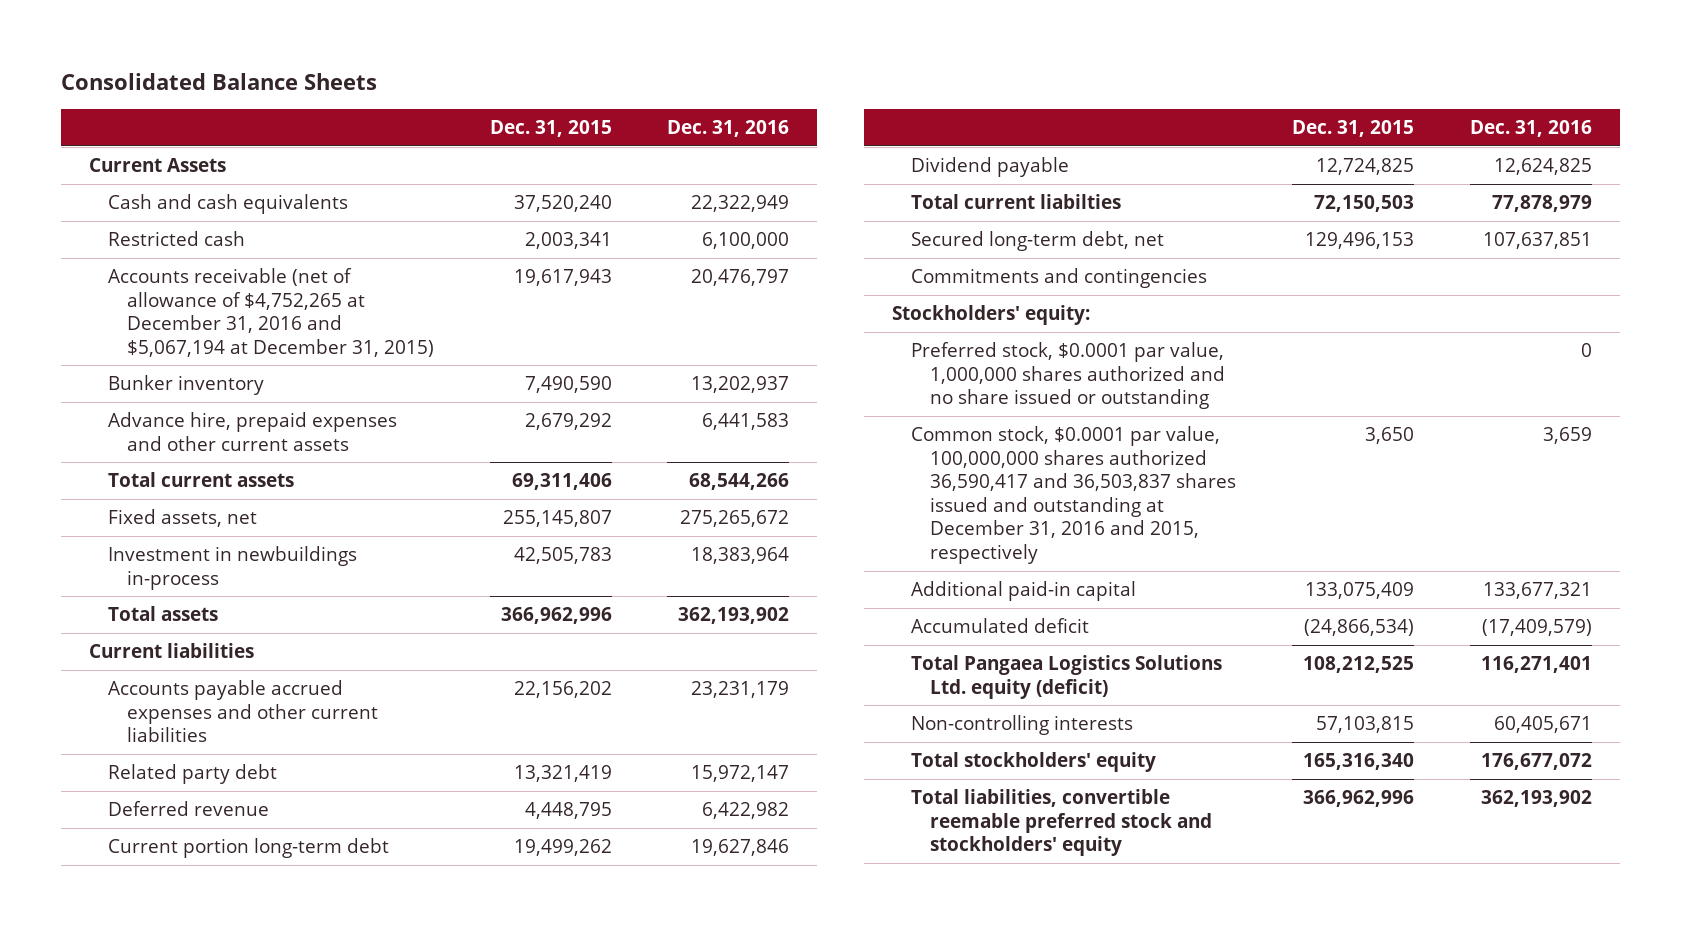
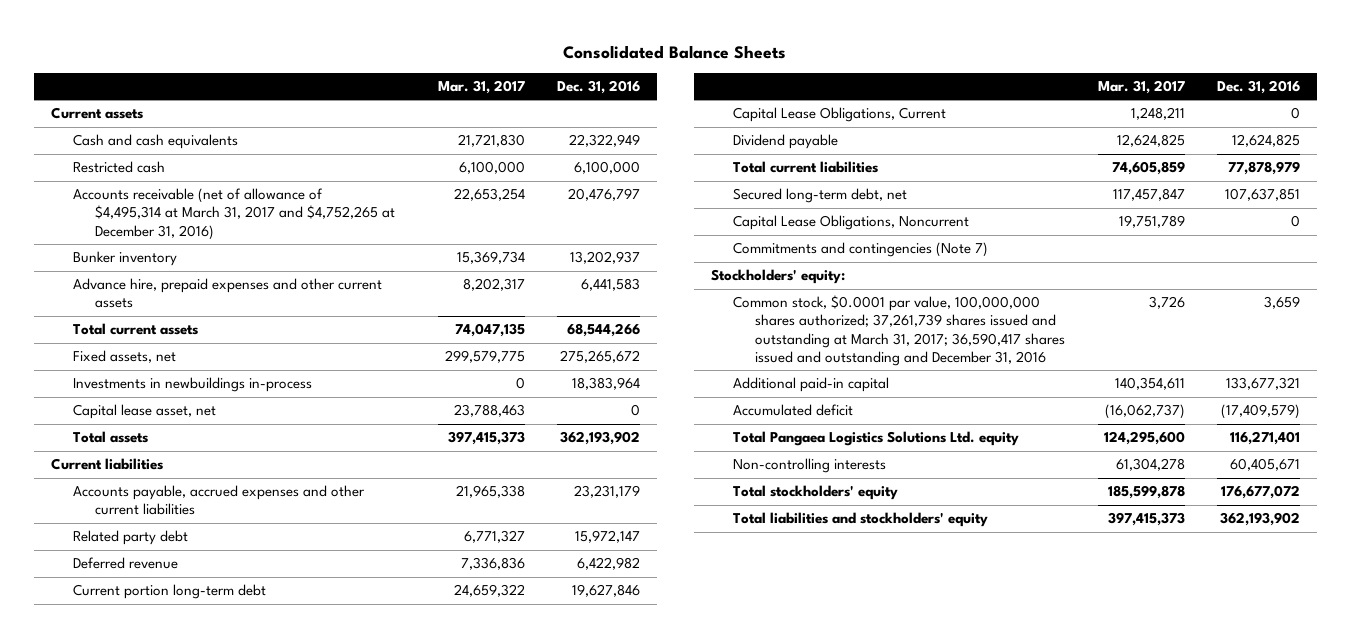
[489,119,612,137] Dec. 31, 2015 -> none
none -> [437,80,525,95] Mar. 31, 2017
[88,158,226,173] Current Assets -> [50,107,143,120] Current assets
[107,268,434,357] Accounts receivable (net of allowance of $4,752,265 at December 31, 2016 and $5,067,194 at December 31, 2015) -> [72,188,396,240] Accounts receivable (net of allowance of $4,495,314 at March 31, 2017 and $4,752,265 at December 31, 2016)
[107,546,357,590] Investment in newbuildings in-process -> [72,377,312,393] Investments in newbuildings in-process
none -> [72,404,216,420] Capital lease asset, net
[107,680,378,743] Accounts payable accrued expenses and other current liabilities -> [72,485,365,516] Accounts payable, accrued expenses and other current liabilities
none -> [732,107,946,123] Capital Lease Obligations, Current
[910,194,1121,210] Total current liabilties -> [732,161,878,174] Total current liabilities
none -> [732,215,969,231] Capital Lease Obligations, Noncurrent
[910,268,1207,289] Commitments and contingencies -> [732,242,988,258] Commitments and contingencies (Note 7)
[910,342,1225,410] Preferred stock, $0.0001 par value, 1,000,000 shares authorized and no share issued or outstanding -> none
[910,426,1236,564] Common stock, $0.0001 par value, 100,000,000 shares authorized 36,590,417 and 36,503,837 shares issued and outstanding at December 31, 2016 and 2015, respectively -> [732,295,1066,366] Common stock, $0.0001 par value, 100,000,000 shares authorized; 37,261,739 shares issued and outstanding at March 31, 2017; 36,590,417 shares issued and outstanding and December 31, 2016
[910,655,1222,699] Total Pangaea Logistics Solutions Ltd. equity (deficit) -> [732,431,1019,447] Total Pangaea Logistics Solutions Ltd. equity
[910,789,1212,857] Total liabilities, convertible reemable preferred stock and stockholders' equity -> [732,512,988,528] Total liabilities and stockholders' equity

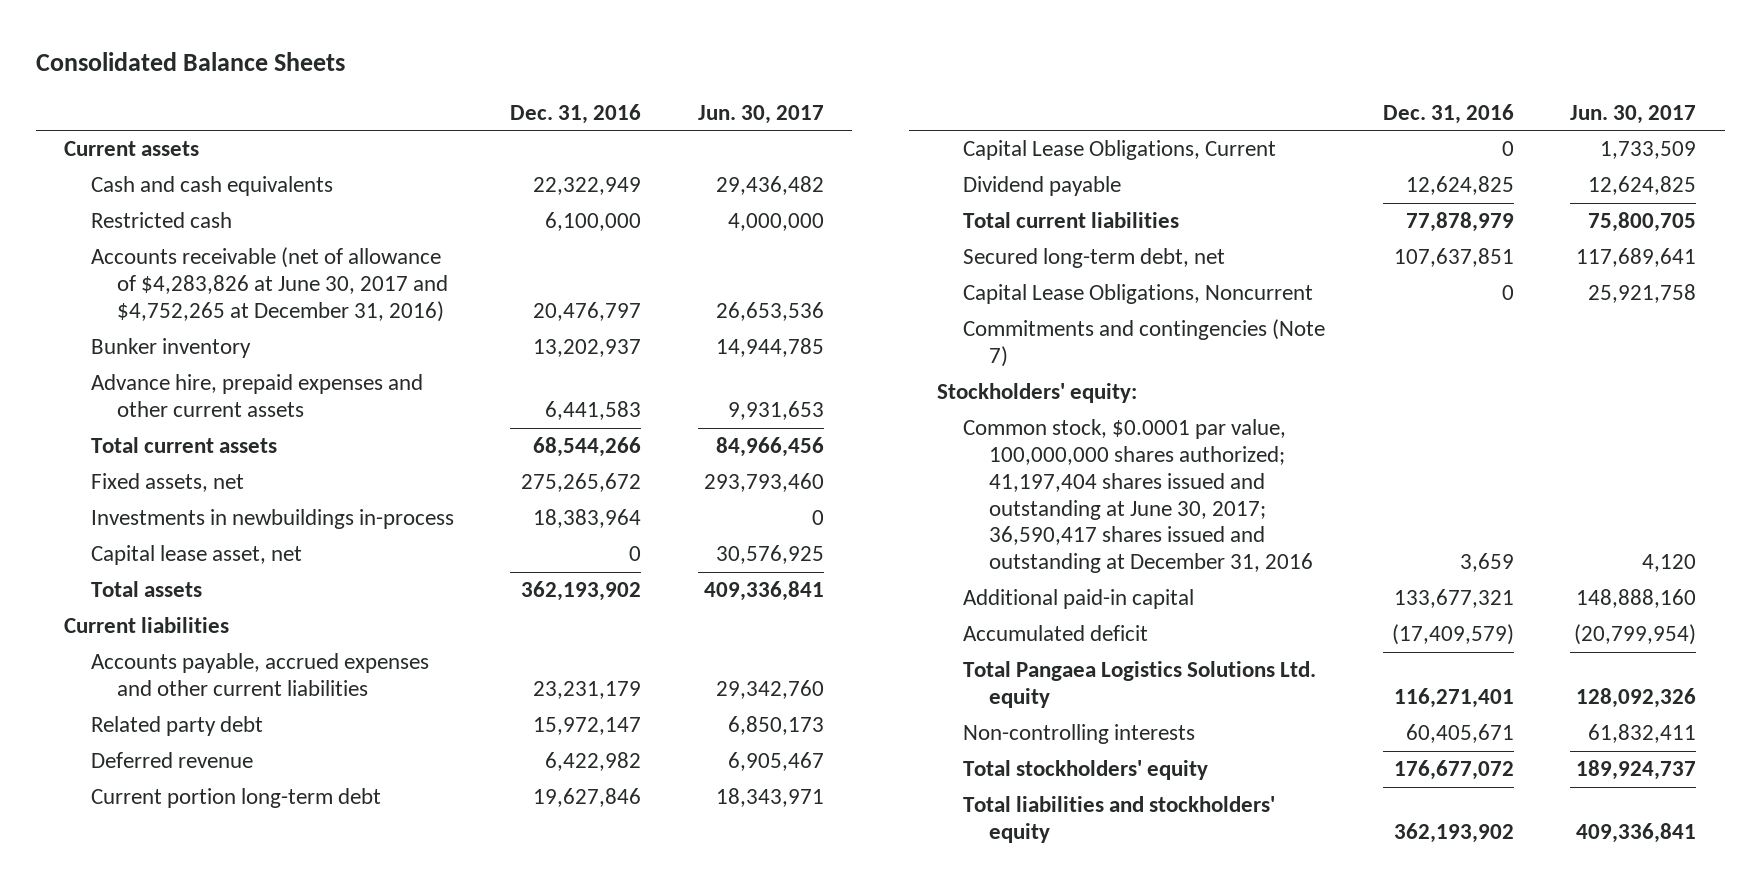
[437,80,525,95] Mar. 31, 2017 -> none
none -> [697,104,824,124] Jun. 30, 2017
[72,188,396,240] Accounts receivable (net of allowance of $4,495,314 at March 31, 2017 and $4,752,265 at December 31, 2016) -> [90,247,448,322] Accounts receivable (net of allowance of $4,283,826 at June 30, 2017 and $4,752,265 at December 31, 2016)
[732,295,1066,366] Common stock, $0.0001 par value, 100,000,000 shares authorized; 37,261,739 shares issued and outstanding at March 31, 2017; 36,590,417 shares issued and outstanding and December 31, 2016 -> [963,419,1314,573] Common stock, $0.0001 par value, 100,000,000 shares authorized; 41,197,404 shares issued and outstanding at June 30, 2017; 36,590,417 shares issued and outstanding at December 31, 2016

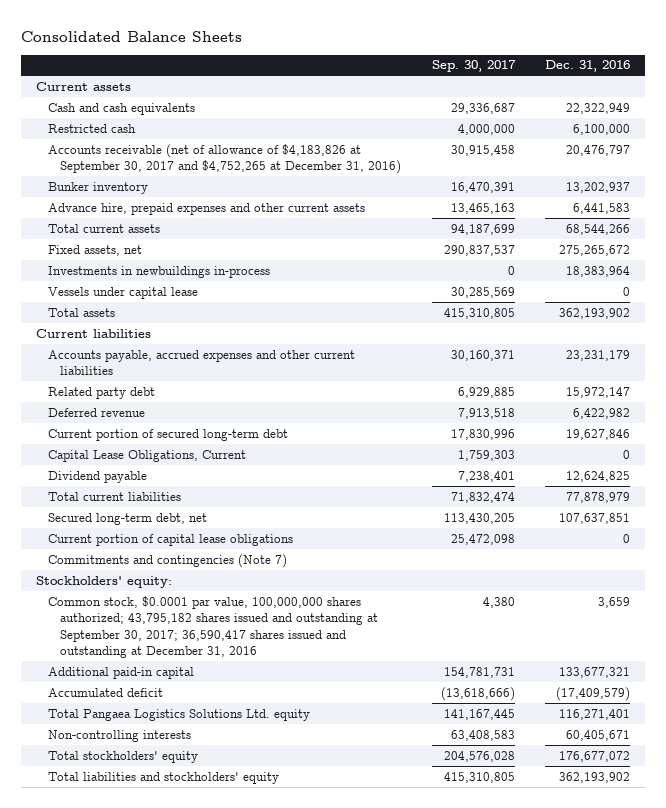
[697,104,824,124] Jun. 30, 2017 -> none
none -> [431,60,516,73] Sep. 30, 2017
[90,247,448,322] Accounts receivable (net of allowance of $4,283,826 at June 30, 2017 and $4,752,265 at December 31, 2016) -> [48,143,402,175] Accounts receivable (net of allowance of $4,183,826 at September 30, 2017 and $4,752,265 at December 31, 2016)
[90,545,302,566] Capital lease asset, net -> [48,286,199,299] Vessels under capital lease
[90,788,381,809] Current portion long-term debt -> [48,428,289,441] Current portion of secured long-term debt
[963,284,1314,305] Capital Lease Obligations, Noncurrent -> [48,533,294,546] Current portion of capital lease obligations
[963,419,1314,573] Common stock, $0.0001 par value, 100,000,000 shares authorized; 41,197,404 shares issued and outstanding at June 30, 2017; 36,590,417 shares issued and outstanding at December 31, 2016 -> [48,595,379,658] Common stock, $0.0001 par value, 100,000,000 shares authorized; 43,795,182 shares issued and outstanding at September 30, 2017; 36,590,417 shares issued and outstanding at December 31, 2016

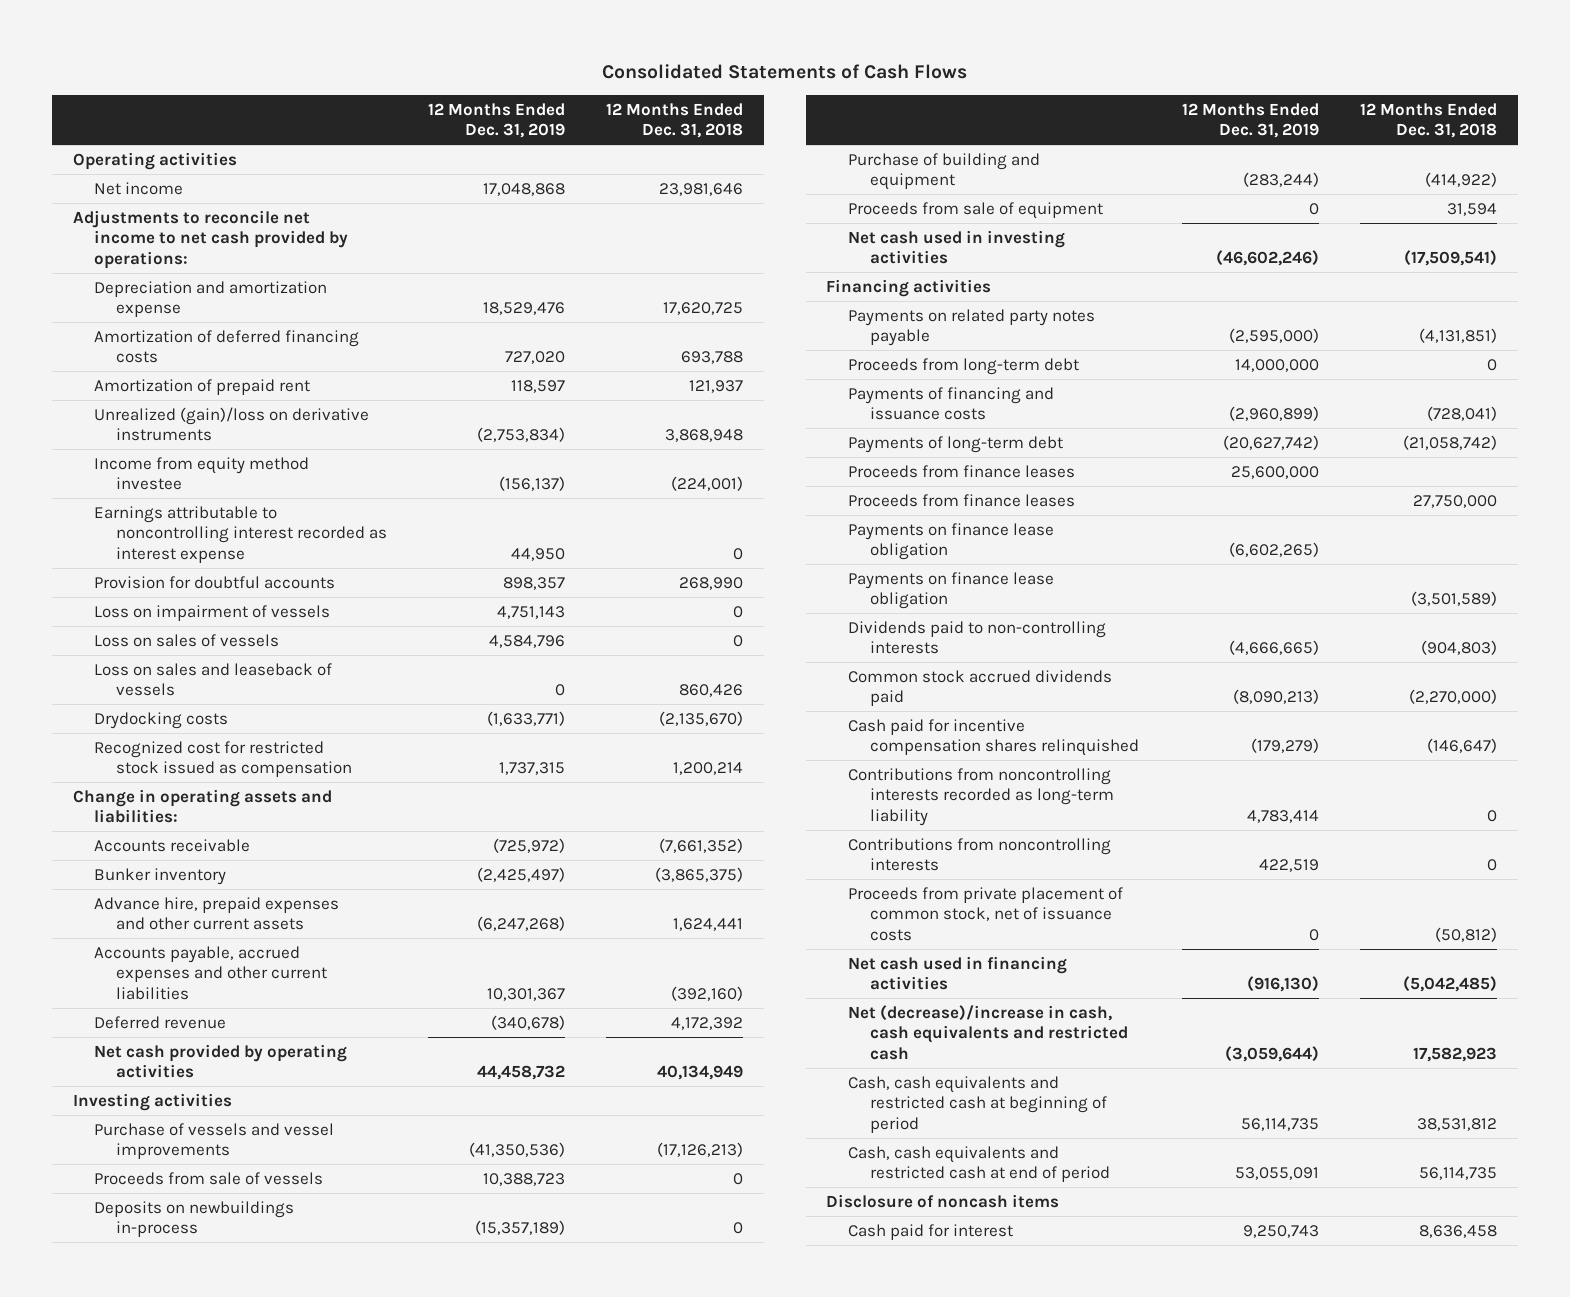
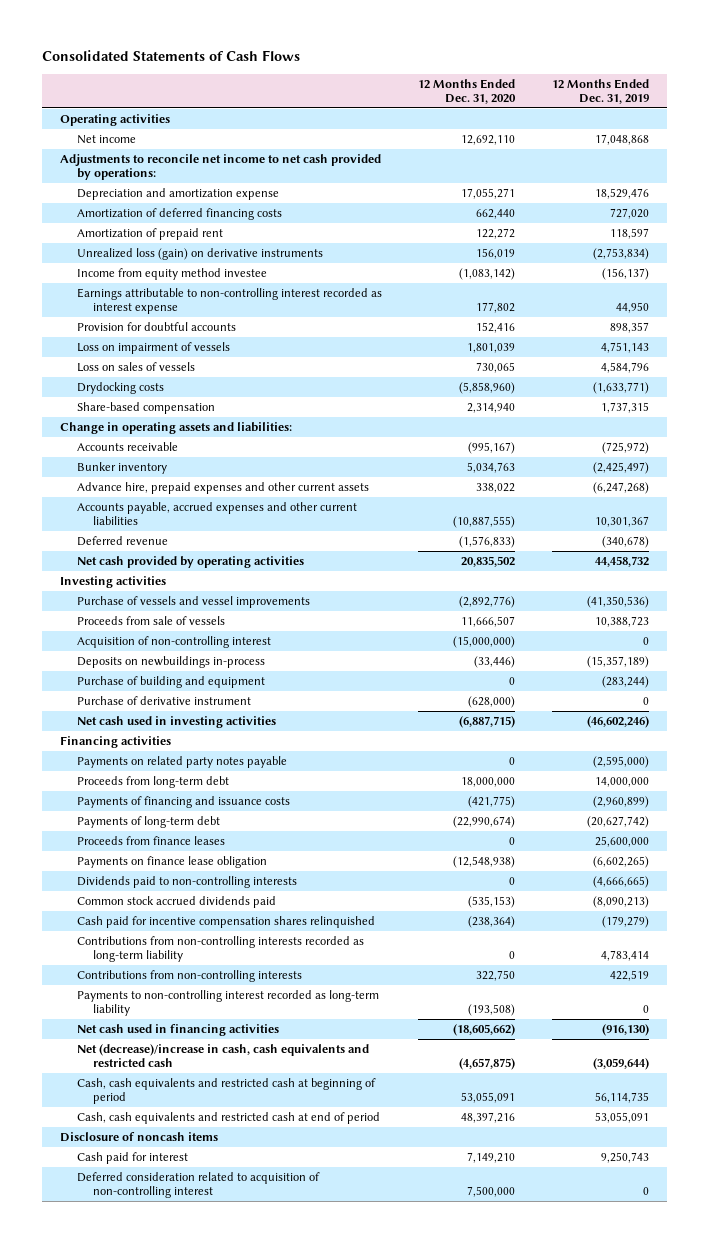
[606,102,744,139] 12 Months Ended Dec. 31, 2018 -> none
none -> [418,78,517,105] 12 Months Ended Dec. 31, 2020
[94,406,370,442] Unrealized (gain)/loss on derivative instruments -> [76,247,323,260] Unrealized loss (gain) on derivative instruments
[94,505,388,564] Earnings attributable to noncontrolling interest recorded as interest expense -> [76,287,382,315] Earnings attributable to non-controlling interest recorded as interest expense
[94,662,333,697] Loss on sales and leaseback of vessels -> none
[94,740,353,778] Recognized cost for restricted stock issued as compensation -> [76,401,215,414] Share-based compensation
none -> [76,635,271,648] Acquisition of non-controlling interest
[848,201,1104,219] Proceeds from sale of equipment -> none
none -> [76,695,251,705] Purchase of derivative instrument
[848,493,1076,507] Proceeds from finance leases -> none
[848,571,1055,610] Payments on finance lease obligation -> none
[848,886,1124,942] Proceeds from private placement of common stock, net of issuance costs -> none
[848,767,1114,827] Contributions from noncontrolling interests recorded as long-term liability -> [76,935,364,963] Contributions from non-controlling interests recorded as long-term liability
[848,837,1112,872] Contributions from noncontrolling interests -> [76,969,302,982] Contributions from non-controlling interests
none -> [76,989,379,1017] Payments to non-controlling interest recorded as long-term liability
none -> [76,1171,320,1199] Deferred consideration related to acquisition of non-controlling interest

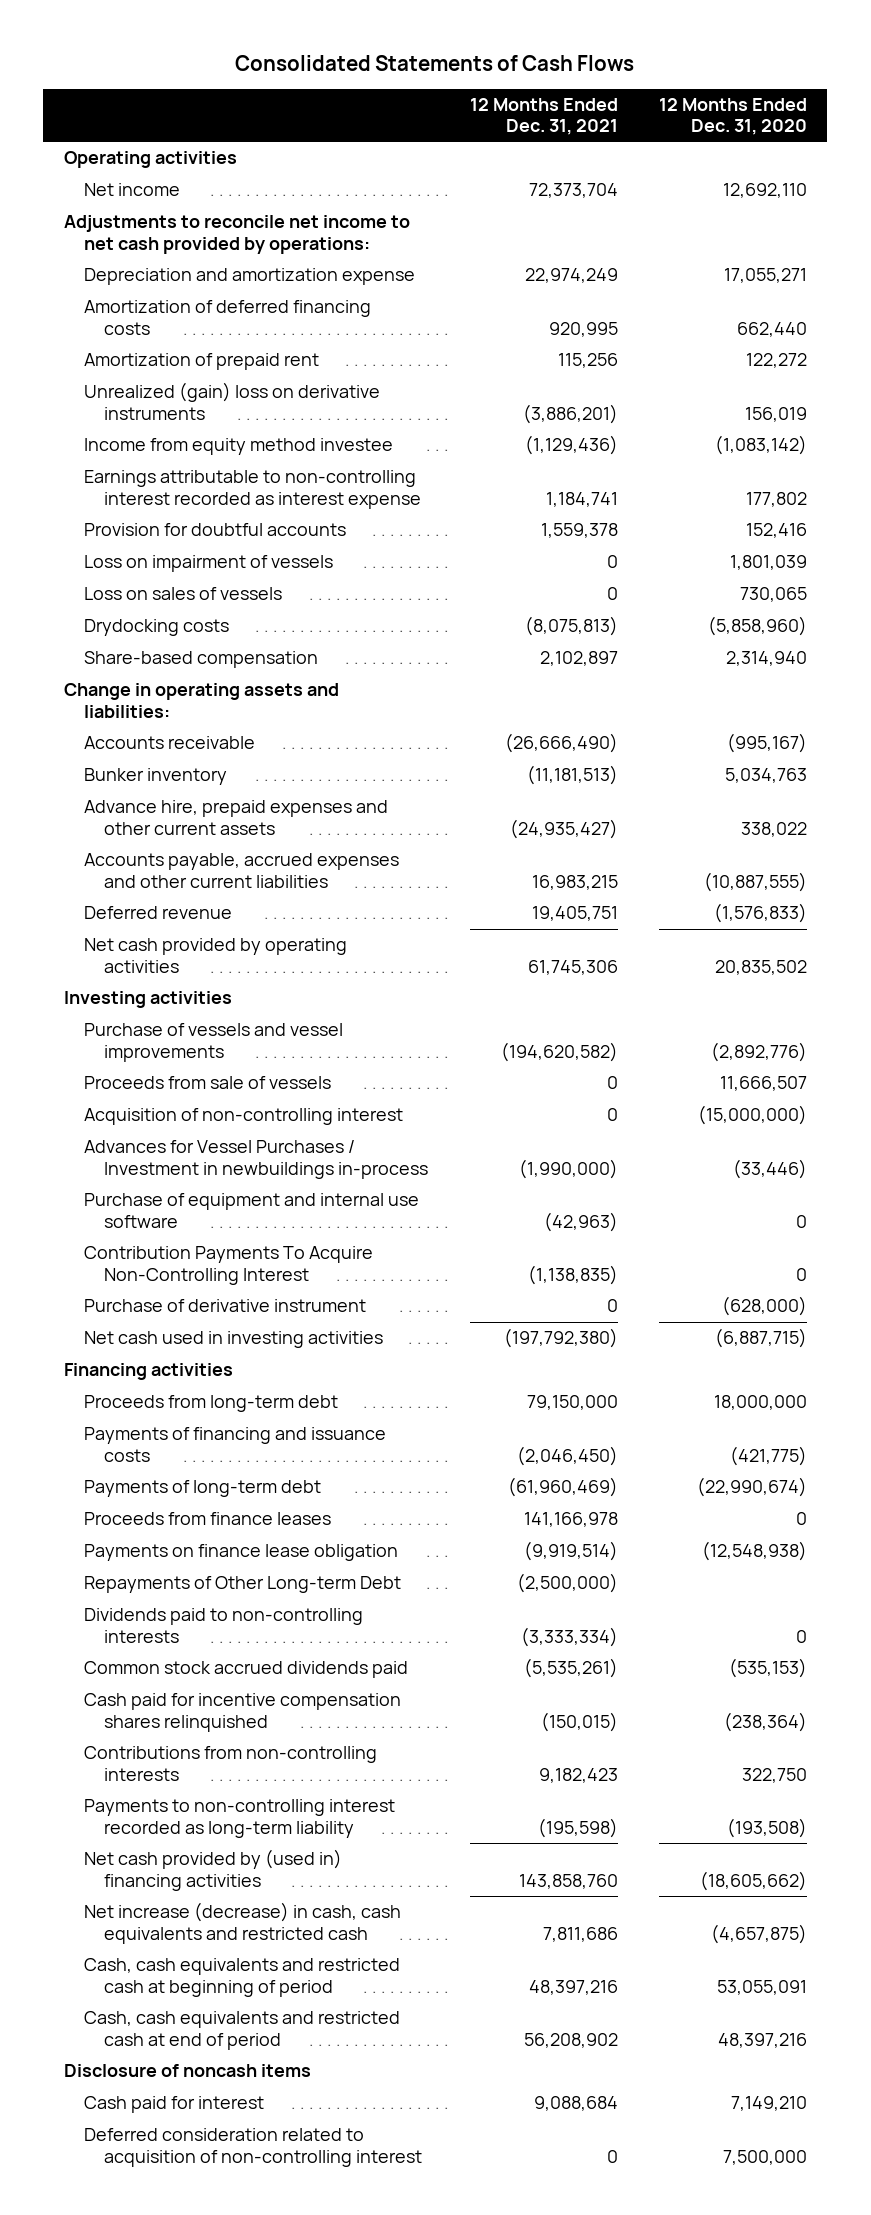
[551,78,649,105] 12 Months Ended Dec. 31, 2019 -> none
none -> [469,97,618,136] 12 Months Ended Dec. 31, 2021
[76,247,323,260] Unrealized loss (gain) on derivative instruments -> [84,382,381,420] Unrealized (gain) loss on derivative instruments
[76,655,265,668] Deposits on newbuildings in-process -> [84,1140,429,1179] Advances for Vessel Purchases / Investment in newbuildings in-process
[76,675,265,688] Purchase of building and equipment -> [84,1193,420,1228] Purchase of equipment and internal use software
none -> [84,1246,374,1285] Contribution Payments To Acquire Non-Controlling Interest
[76,755,287,768] Payments on related party notes payable -> none
none -> [84,1576,402,1594] Repayments of Other Long-term Debt
[76,935,364,963] Contributions from non-controlling interests recorded as long-term liability -> none
[76,1023,279,1036] Net cash used in financing activities -> [84,1849,343,1891] Net cash provided by (used in) financing activities
[76,1043,369,1068] Net (decrease)/increase in cash, cash equivalents and restricted cash -> [84,1902,402,1944] Net increase (decrease) in cash, cash equivalents and restricted cash

